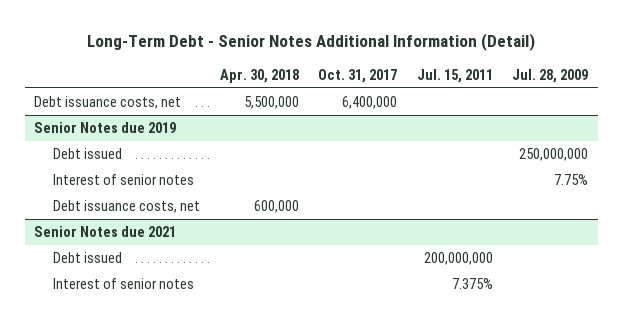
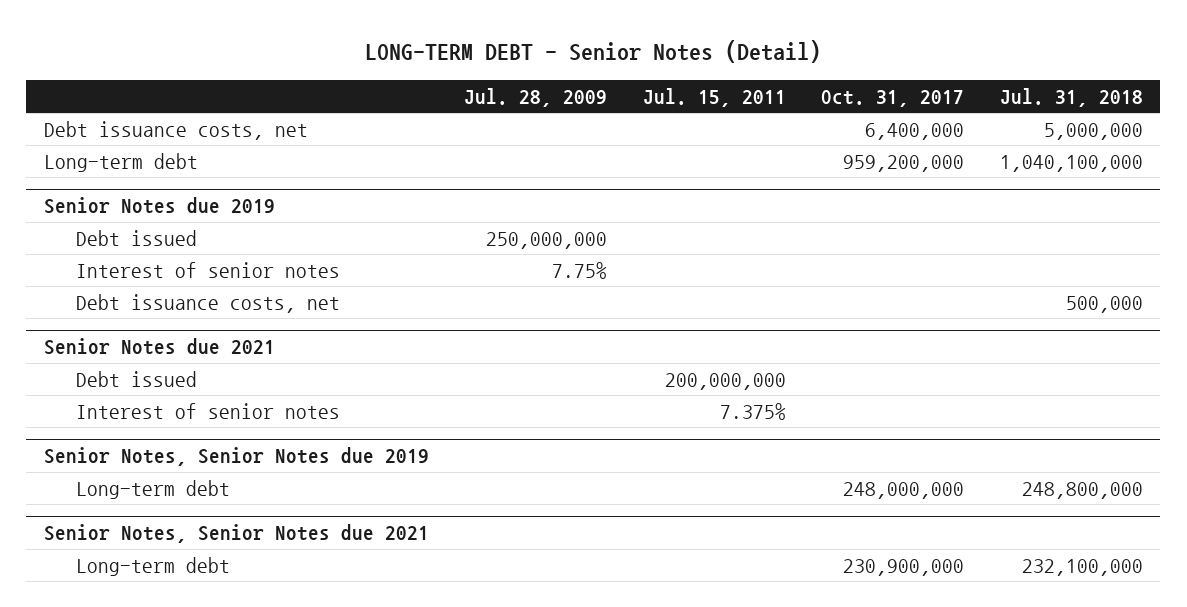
[87,33,536,52] Long-Term Debt - Senior Notes Additional Information (Detail) -> [365,39,822,63] LONG-TERM DEBT - Senior Notes (Detail)
[219,68,299,83] Apr. 30, 2018 -> none
none -> [999,87,1143,107] Jul. 31, 2018
none -> [44,152,199,172] Long-term debt
none -> [44,447,430,467] Senior Notes, Senior Notes due 2019
none -> [76,479,231,499] Long-term debt
none -> [44,524,430,544] Senior Notes, Senior Notes due 2021
none -> [76,556,231,576] Long-term debt

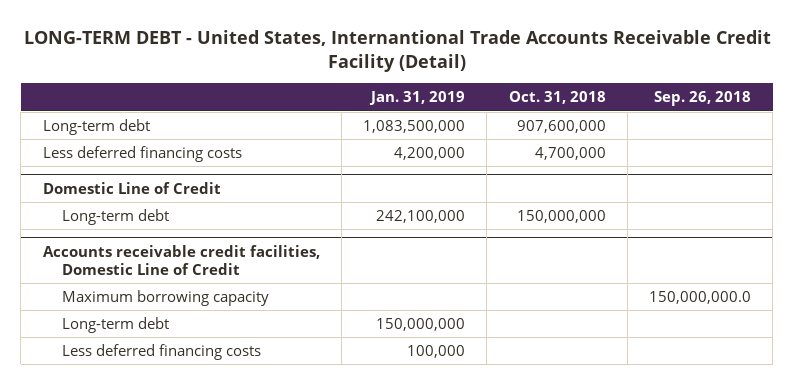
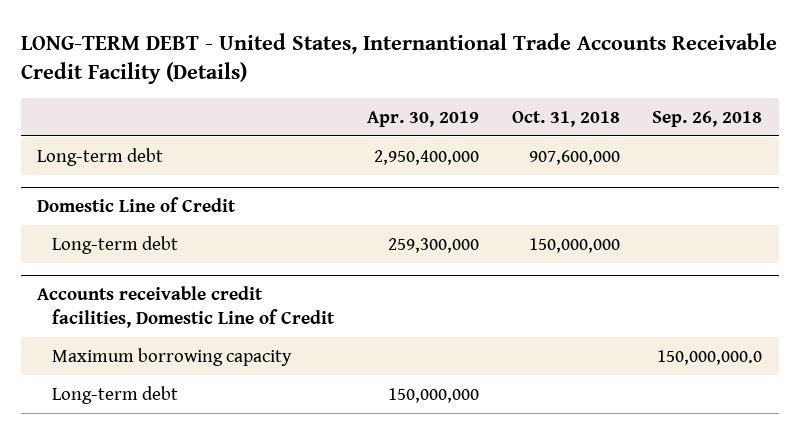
[23,30,771,73] LONG-TERM DEBT - United States, Internantional Trade Accounts Receivable Credit Facility (Detail) -> [20,32,777,84] LONG-TERM DEBT - United States, Internantional Trade Accounts Receivable Credit Facility (Details)
[369,91,466,106] Jan. 31, 2019 -> none
none -> [366,110,479,127] Apr. 30, 2019
[42,146,242,163] Less deferred financing costs -> none
[61,344,261,361] Less deferred financing costs -> none

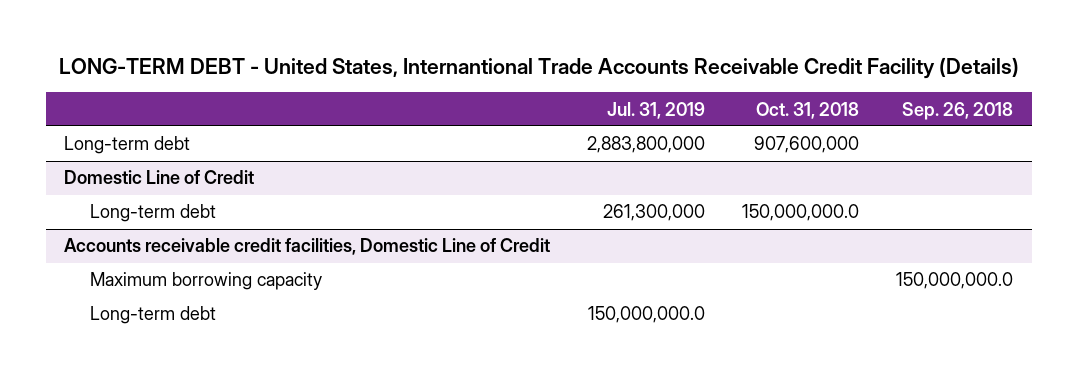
[366,110,479,127] Apr. 30, 2019 -> none
none -> [607,101,706,119] Jul. 31, 2019
[528,237,620,253] 150,000,000 -> [742,204,860,222] 150,000,000.0

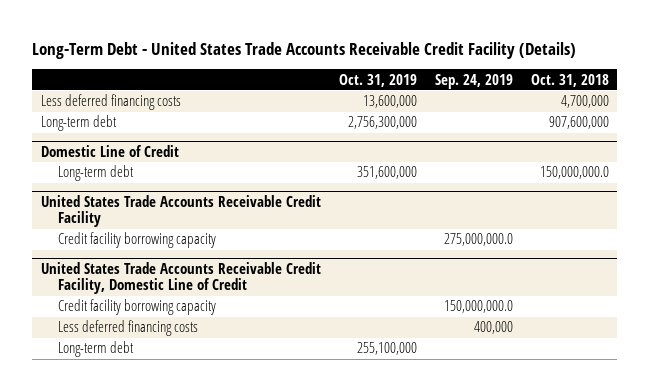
[58,57,1019,80] LONG-TERM DEBT - United States, Internantional Trade Accounts Receivable Credit Facility (Details) -> [32,41,577,59] Long-Term Debt - United States Trade Accounts Receivable Credit Facility (Details)
[607,101,706,119] Jul. 31, 2019 -> none
[902,101,1014,120] Sep. 26, 2018 -> none
none -> [339,73,418,87] Oct. 31, 2019
none -> [434,73,513,89] Sep. 24, 2019
none -> [41,94,182,111] Less deferred financing costs
none -> [41,194,322,228] United States Trade Accounts Receivable Credit Facility
none -> [58,232,217,249] Credit facility borrowing capacity
[64,238,551,256] Accounts receivable credit facilities, Domestic Line of Credit -> [41,261,322,295] United States Trade Accounts Receivable Credit Facility, Domestic Line of Credit
[90,272,323,291] Maximum borrowing capacity -> [58,299,217,316] Credit facility borrowing capacity
none -> [58,320,199,337] Less deferred financing costs

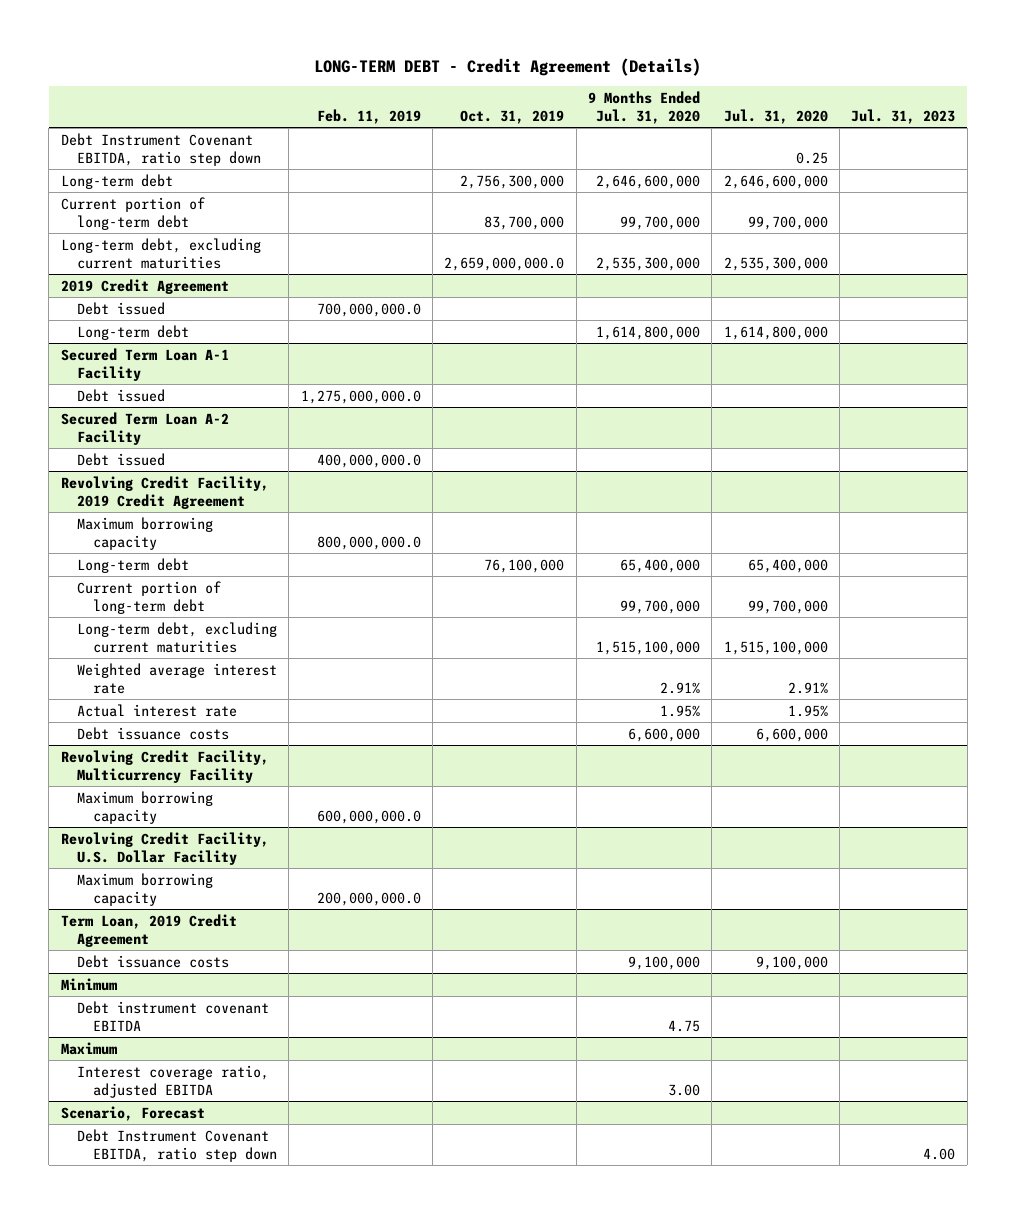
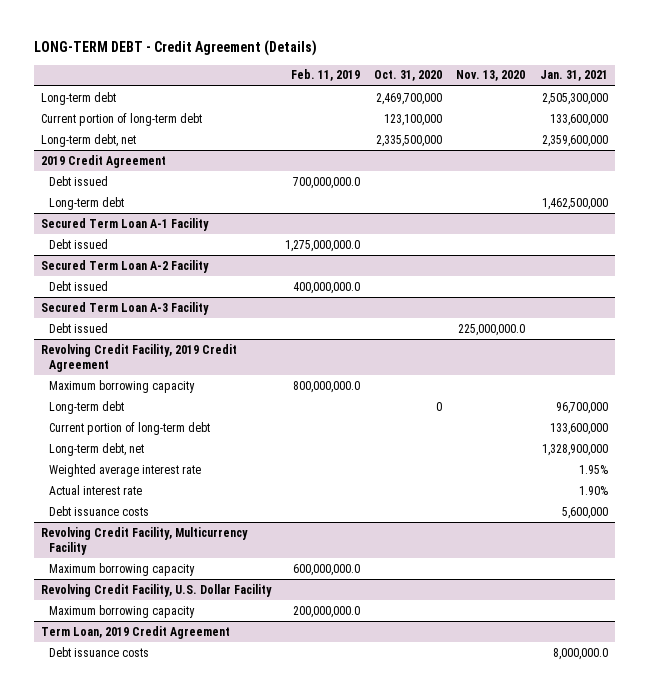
[460,109,565,124] Oct. 31, 2019 -> none
[588,90,701,124] 9 Months Ended Jul. 31, 2020 -> none
[723,108,828,124] Jul. 31, 2020 -> none
[851,108,956,124] Jul. 31, 2023 -> none
none -> [374,70,443,82] Oct. 31, 2020
none -> [456,70,526,82] Nov. 13, 2020
none -> [539,70,608,82] Jan. 31, 2021
[60,132,261,166] Debt Instrument Covenant EBITDA, ratio step down -> none
[60,237,261,269] Long-term debt, excluding current maturities -> [40,133,136,147] Long-term debt, net
none -> [40,301,209,315] Secured Term Loan A-3 Facility
none -> [49,322,109,333] Debt issued
[76,621,277,653] Long-term debt, excluding current maturities -> [49,442,145,456] Long-term debt, net
[60,977,118,991] Minimum -> none
[76,1000,269,1031] Debt instrument covenant EBITDA -> none
[60,1041,118,1055] Maximum -> none
[76,1064,269,1098] Interest coverage ratio, adjusted EBITDA -> none
[60,1105,205,1121] Scenario, Forecast -> none
[76,1128,277,1162] Debt Instrument Covenant EBITDA, ratio step down -> none

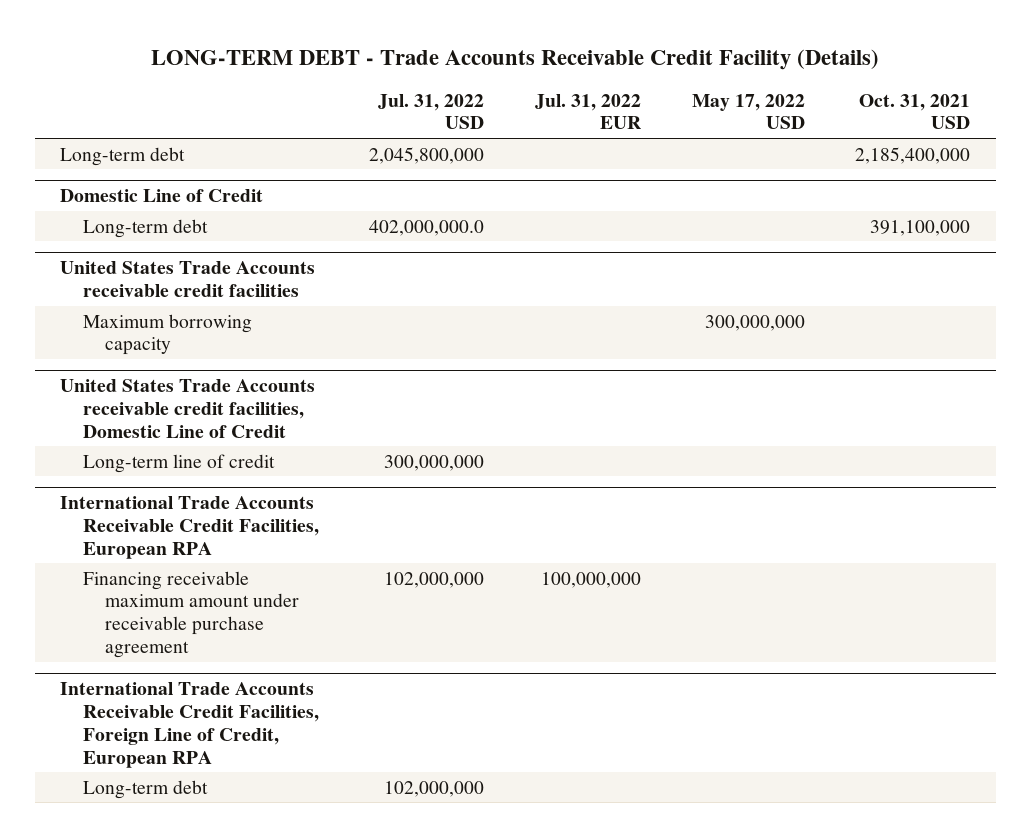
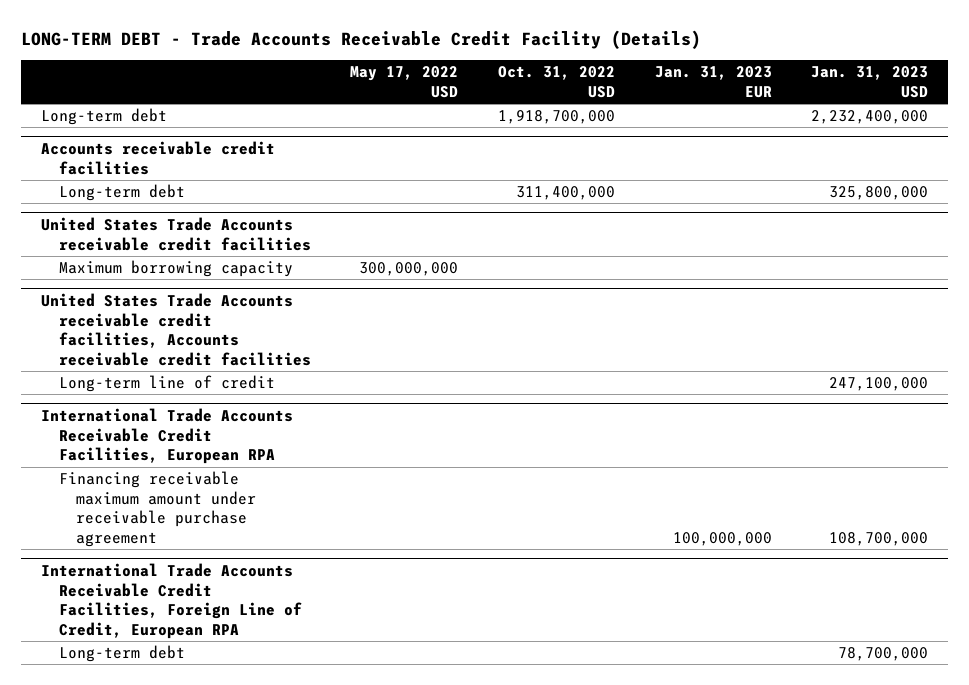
[378,93,485,130] Jul. 31, 2022 USD -> none
[535,93,642,130] Jul. 31, 2022 EUR -> none
[859,93,971,130] Oct. 31, 2021 USD -> none
none -> [497,66,615,98] Oct. 31, 2022 USD
none -> [654,66,772,98] Jan. 31, 2023 EUR
none -> [811,66,929,98] Jan. 31, 2023 USD
[60,189,264,203] Domestic Line of Credit -> [40,140,275,175] Accounts receivable credit facilities
[60,379,316,438] United States Trade Accounts receivable credit facilities, Domestic Line of Credit -> [40,292,311,366] United States Trade Accounts receivable credit facilities, Accounts receivable credit facilities

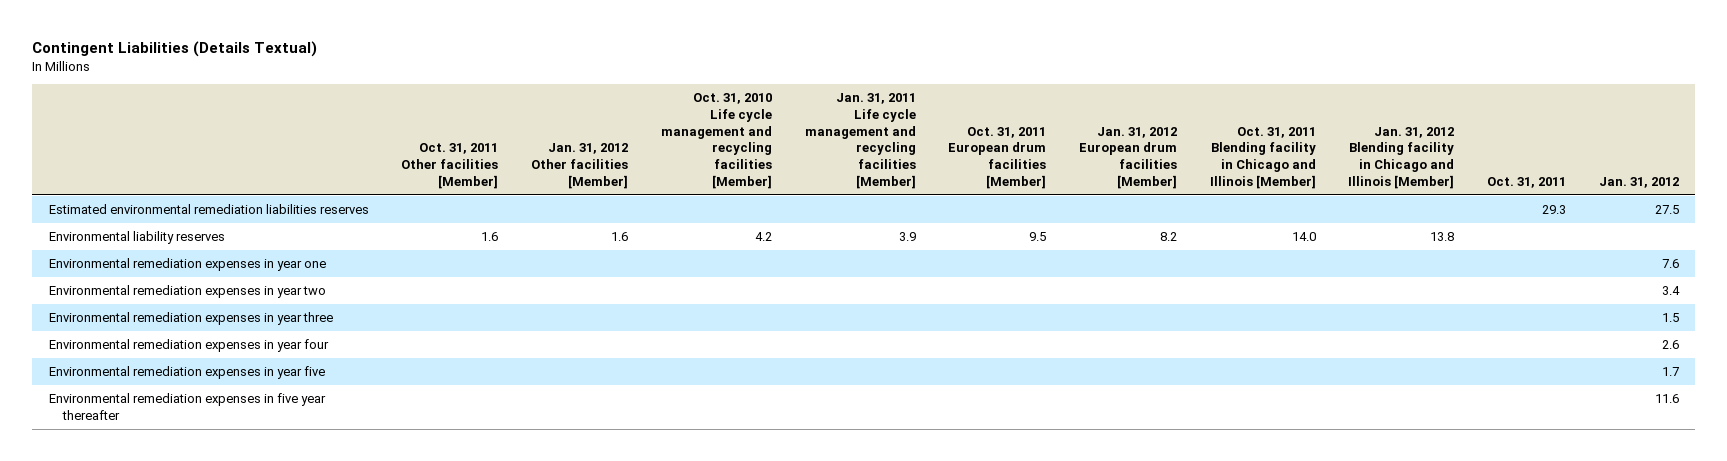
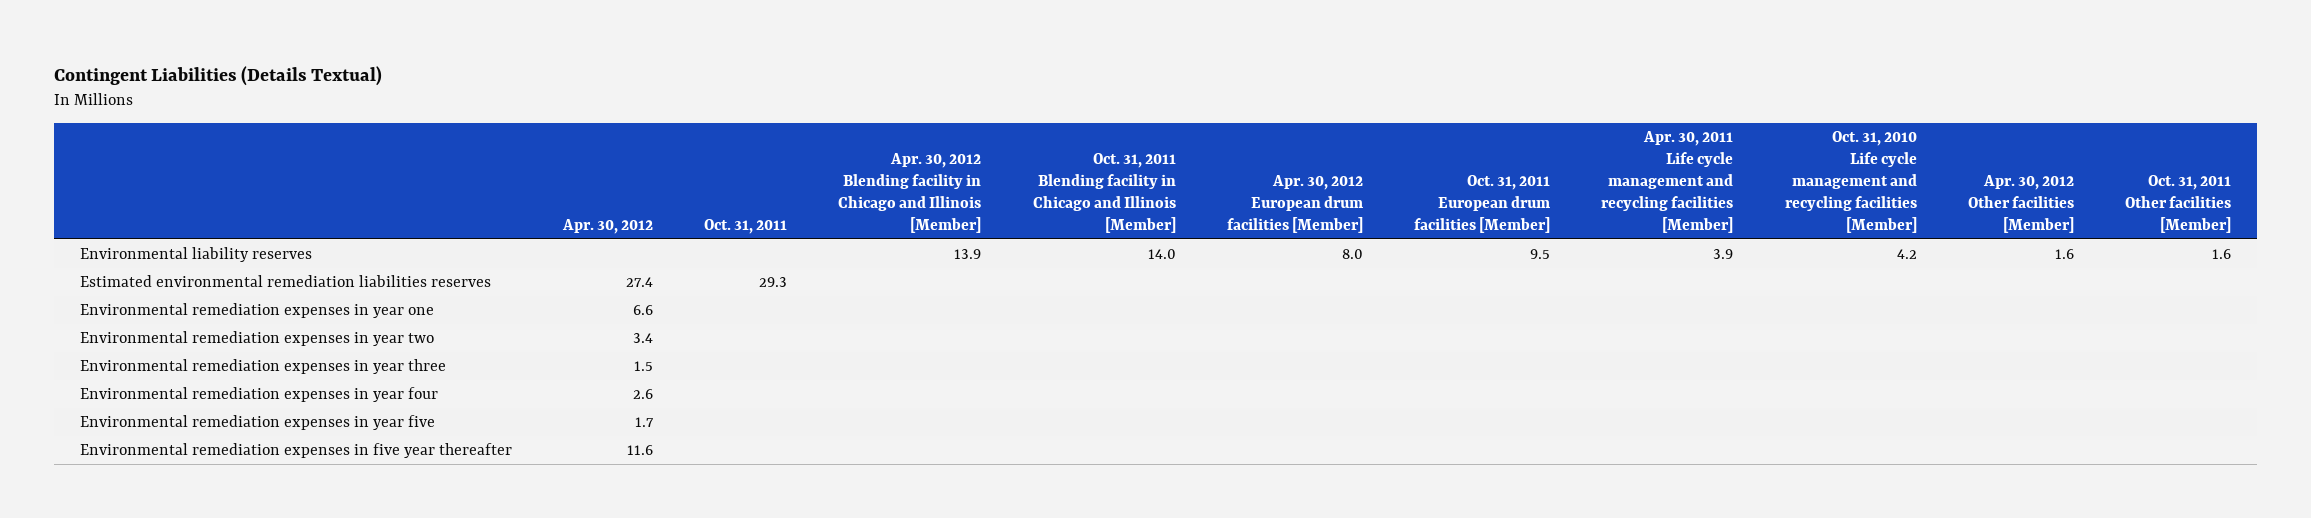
[531,143,629,189] Jan. 31, 2012 Other facilities [Member] -> none
[804,93,916,189] Jan. 31, 2011 Life cycle management and recycling facilities [Member] -> none
[1078,126,1177,189] Jan. 31, 2012 European drum facilities [Member] -> none
[1348,126,1455,189] Jan. 31, 2012 Blending facility in Chicago and Illinois [Member] -> none
[1598,176,1679,188] Jan. 31, 2012 -> none
none -> [561,219,653,235] Apr. 30, 2012
none -> [838,152,982,234] Apr. 30, 2012 Blending facility in Chicago and Illinois [Member]
none -> [1226,174,1363,234] Apr. 30, 2012 European drum facilities [Member]
none -> [1601,130,1734,234] Apr. 30, 2011 Life cycle management and recycling facilities [Member]
none -> [1967,174,2074,234] Apr. 30, 2012 Other facilities [Member]
[48,204,369,215] Estimated environmental remediation liabilities reserves -> [79,274,491,287] Estimated environmental remediation liabilities reserves

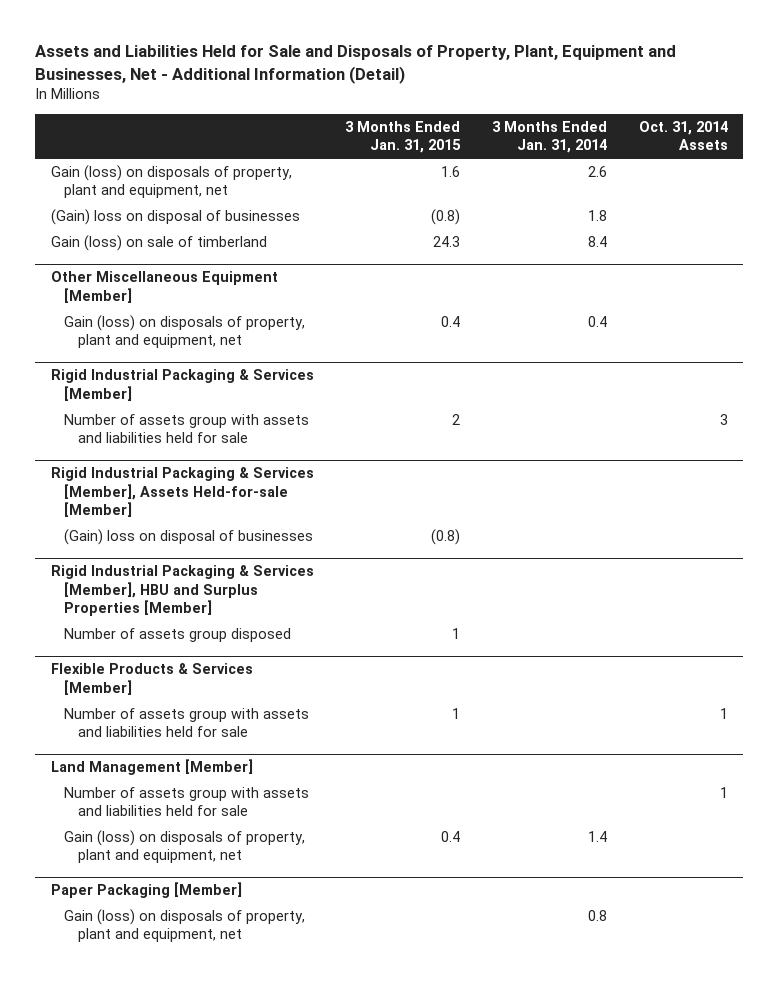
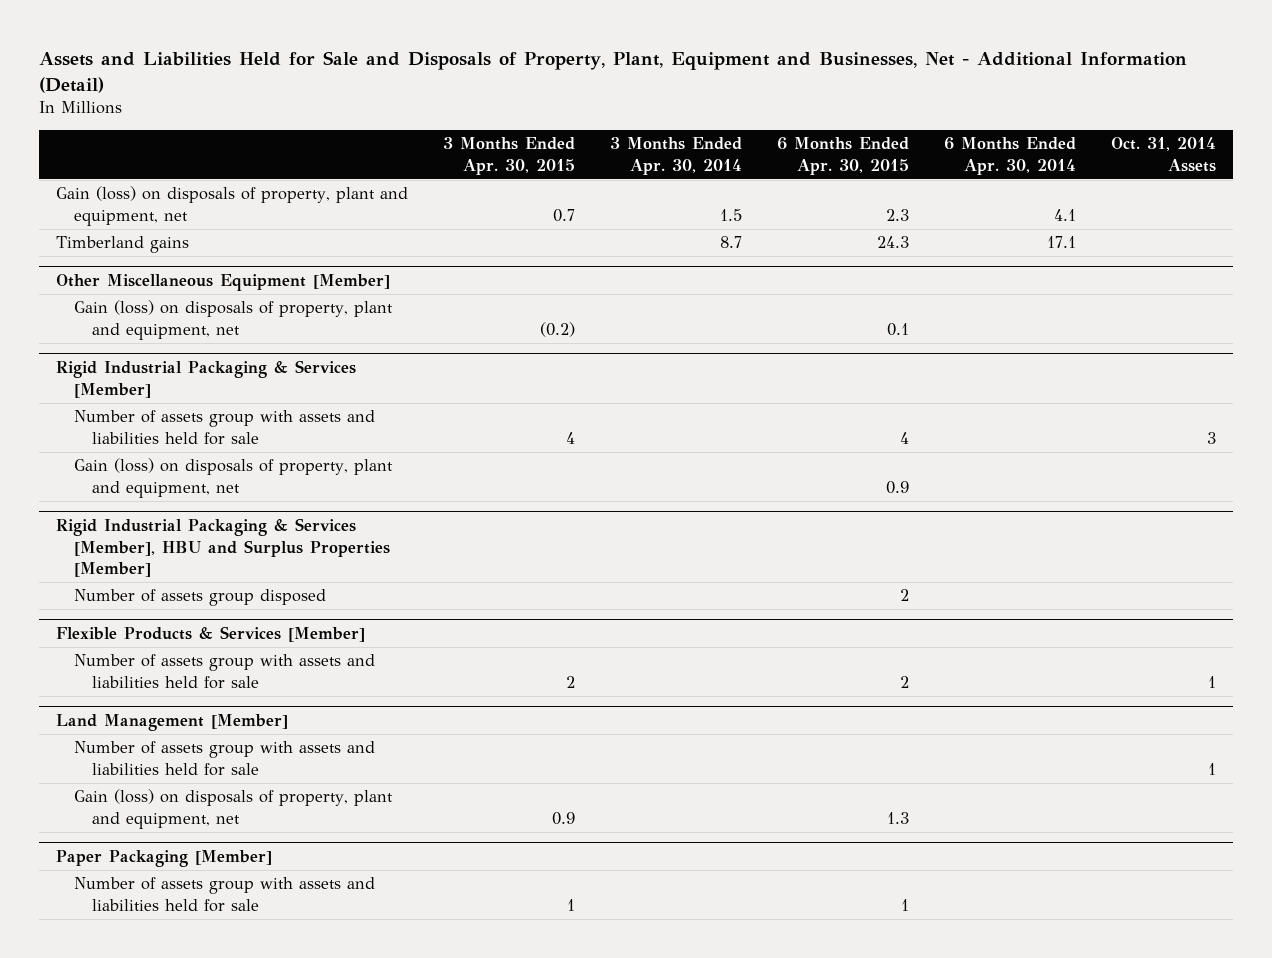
[345,121,462,154] 3 Months Ended Jan. 31, 2015 -> none
[491,121,607,154] 3 Months Ended Jan. 31, 2014 -> none
none -> [443,137,576,175] 3 Months Ended Apr. 30, 2015
none -> [610,137,743,175] 3 Months Ended Apr. 30, 2014
none -> [776,137,909,175] 6 Months Ended Apr. 30, 2015
none -> [943,137,1076,175] 6 Months Ended Apr. 30, 2014
[50,209,300,226] (Gain) loss on disposal of businesses -> none
[50,235,267,252] Gain (loss) on sale of timberland -> [56,236,190,254] Timberland gains
[50,467,314,517] Rigid Industrial Packaging & Services [Member], Assets Held-for-sale [Member] -> none
[64,529,314,546] (Gain) loss on disposal of businesses -> none
none -> [74,458,394,499] Gain (loss) on disposals of property, plant and equipment, net
[64,909,306,943] Gain (loss) on disposals of property, plant and equipment, net -> none
none -> [74,877,376,913] Number of assets group with assets and liabilities held for sale

